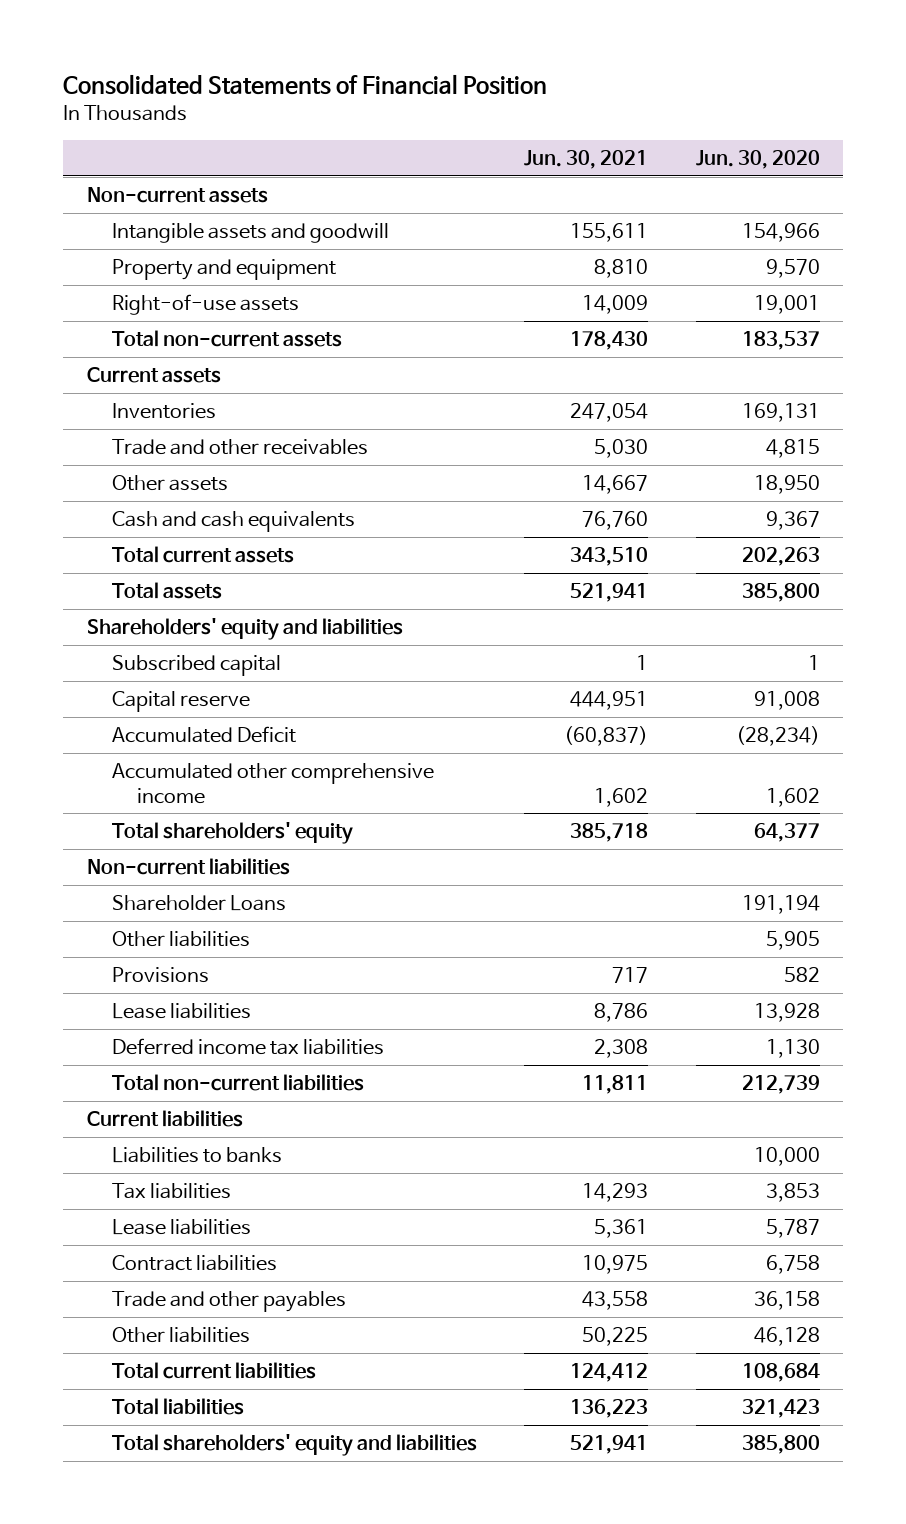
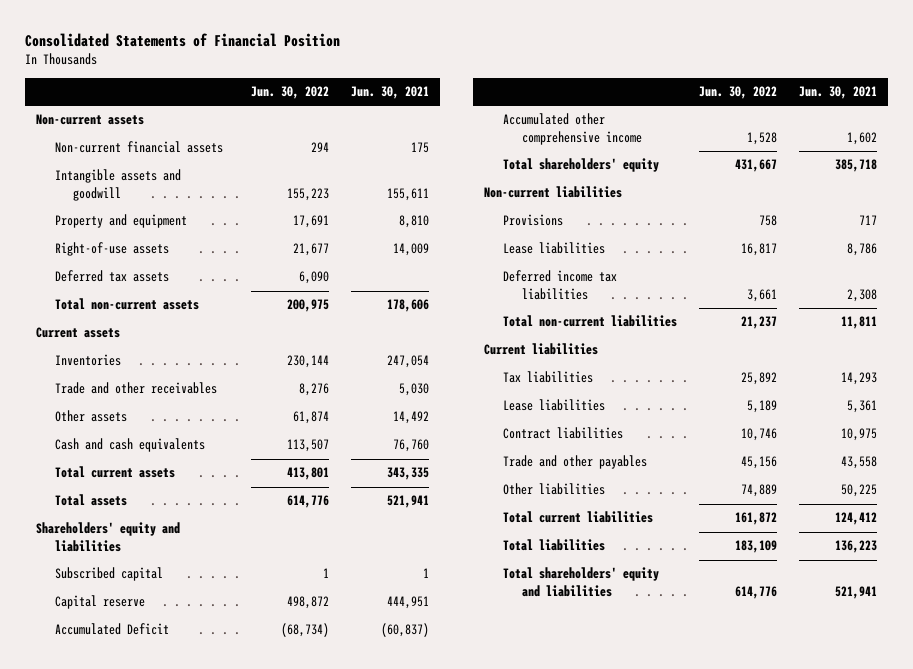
[695,149,820,169] Jun. 30, 2020 -> none
none -> [250,85,329,99] Jun. 30, 2022
none -> [54,141,223,154] Non-current financial assets
none -> [54,270,169,283] Deferred tax assets
[570,331,649,351] 178,430 -> [386,299,429,313] 178,606
[582,475,649,495] 14,667 -> [392,411,429,425] 14,492
[570,547,649,567] 343,510 -> [386,467,429,481] 343,335
[111,895,286,912] Shareholder Loans -> none
[111,931,250,948] Other liabilities -> none
[111,1147,282,1164] Liabilities to banks -> none

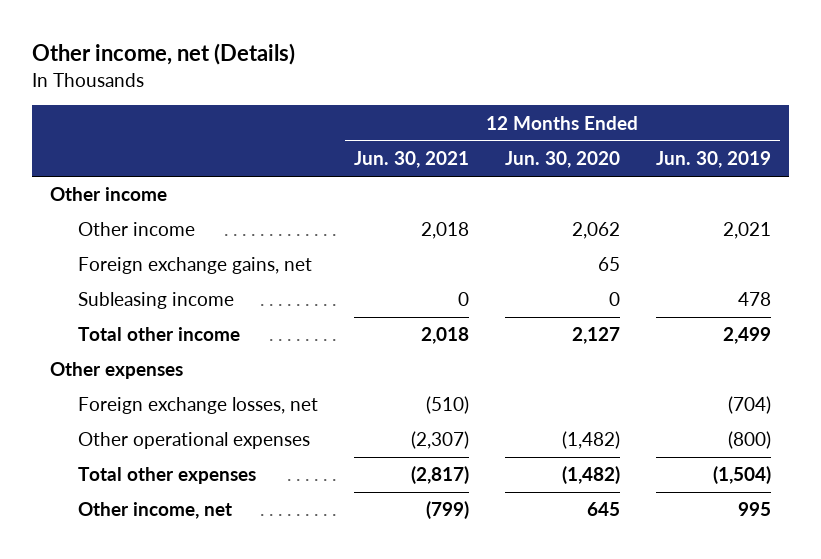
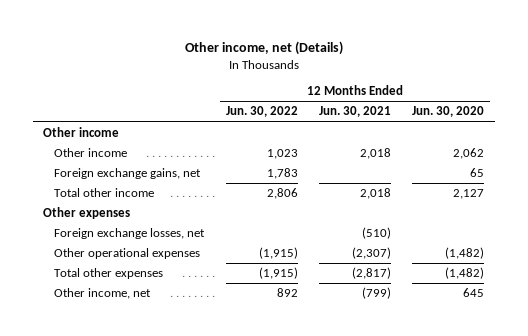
[655,151,771,169] Jun. 30, 2019 -> none
none -> [225,106,298,118] Jun. 30, 2022
[77,292,234,310] Subleasing income -> none

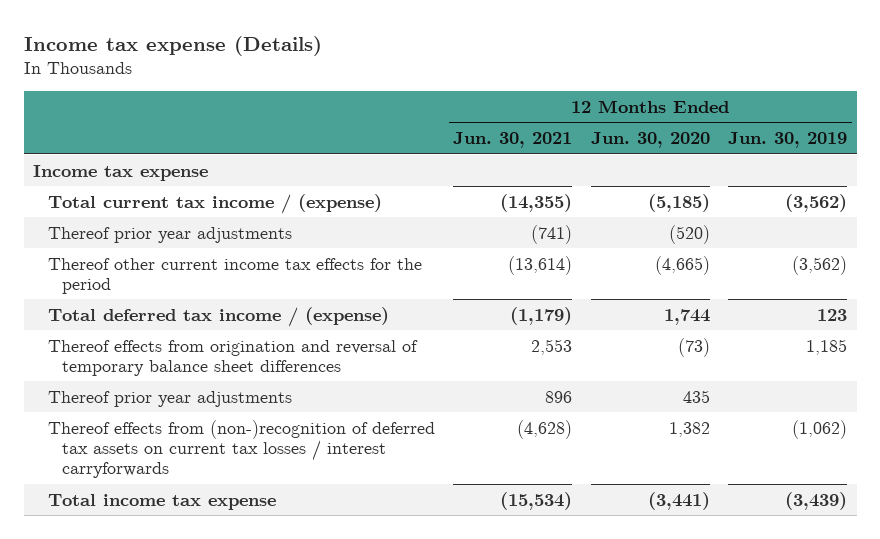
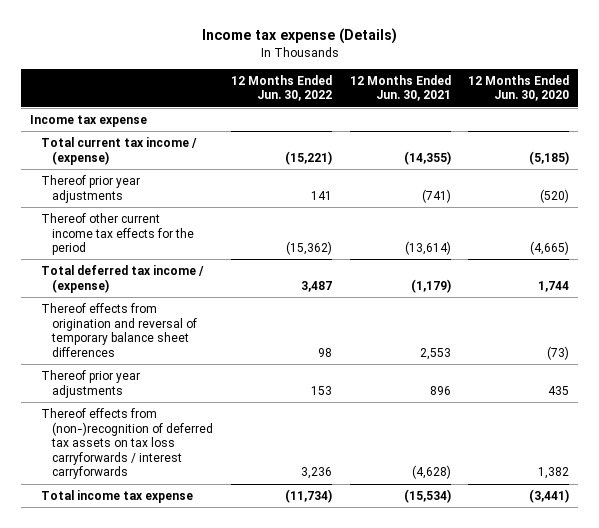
[728,132,848,149] Jun. 30, 2019 -> none
none -> [230,74,332,102] 12 Months Ended Jun. 30, 2022
[47,419,435,479] Thereof effects from (non-)recognition of deferred tax assets on current tax losses / interest carryforwards -> [41,407,214,480] Thereof effects from (non-)recognition of deferred tax assets on tax loss carryforwards / interest carryforwards

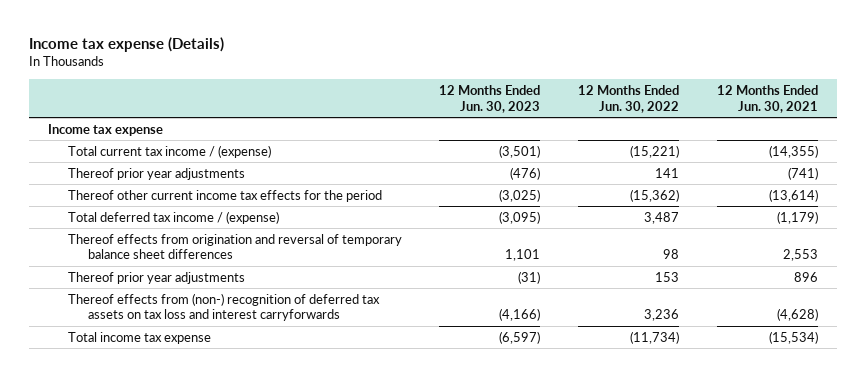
[468,74,570,102] 12 Months Ended Jun. 30, 2020 -> none
none -> [439,84,541,113] 12 Months Ended Jun. 30, 2023
[41,407,214,480] Thereof effects from (non-)recognition of deferred tax assets on tax loss carryforwards / interest carryforwards -> [67,292,380,322] Thereof effects from (non-) recognition of deferred tax assets on tax loss and interest carryforwards

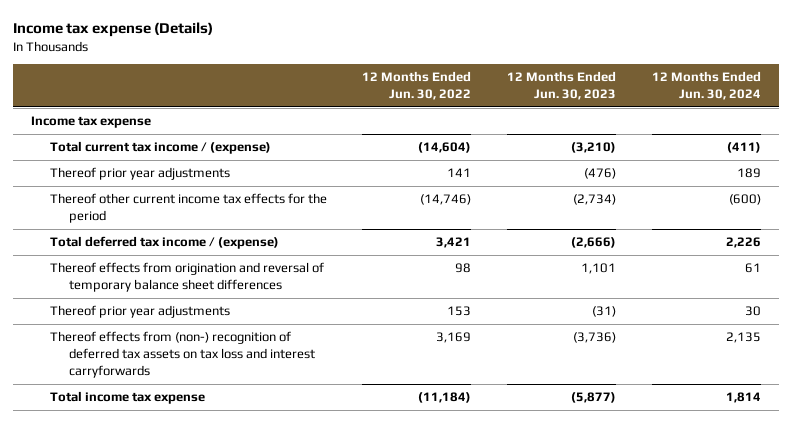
[716,84,818,113] 12 Months Ended Jun. 30, 2021 -> none
none -> [651,70,761,100] 12 Months Ended Jun. 30, 2024
[499,144,541,158] (3,501) -> [571,142,617,154] (3,210)
[630,144,680,158] (15,221) -> [418,142,472,154] (14,604)
[499,188,541,202] (3,025) -> [573,194,617,206] (2,734)
[630,188,680,202] (15,362) -> [420,194,472,206] (14,746)
[499,210,541,224] (3,095) -> [571,237,617,249] (2,666)
[644,211,680,224] 3,487 -> [436,237,472,249] 3,421
[499,308,541,322] (4,166) -> [573,332,617,344] (3,736)
[644,309,680,322] 3,236 -> [436,332,472,344] 3,169
[499,330,541,344] (6,597) -> [571,392,617,404] (5,877)
[630,330,680,344] (11,734) -> [418,392,472,404] (11,184)

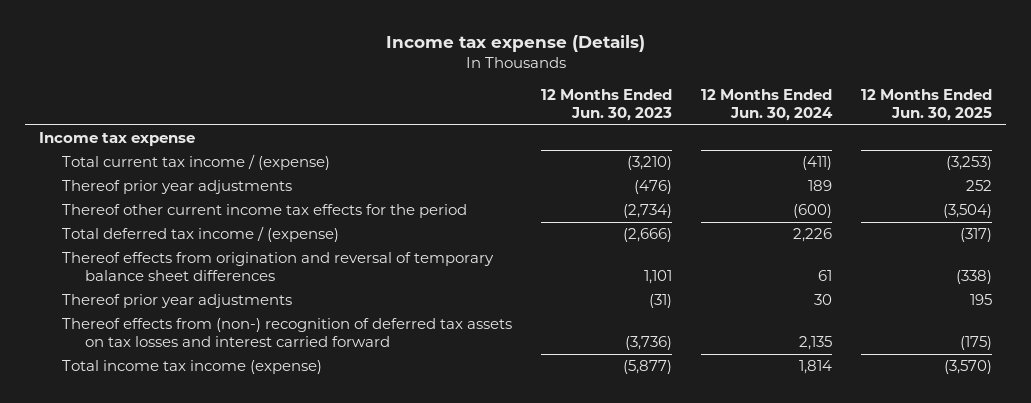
[362,70,472,100] 12 Months Ended Jun. 30, 2022 -> none
none -> [860,89,992,122] 12 Months Ended Jun. 30, 2025
[49,331,315,379] Thereof effects from (non-) recognition of deferred tax assets on tax loss and interest carryforwards -> [62,318,513,347] Thereof effects from (non-) recognition of deferred tax assets on tax losses and interest carried forward
[49,391,205,405] Total income tax expense -> [62,360,323,375] Total income tax income (expense)

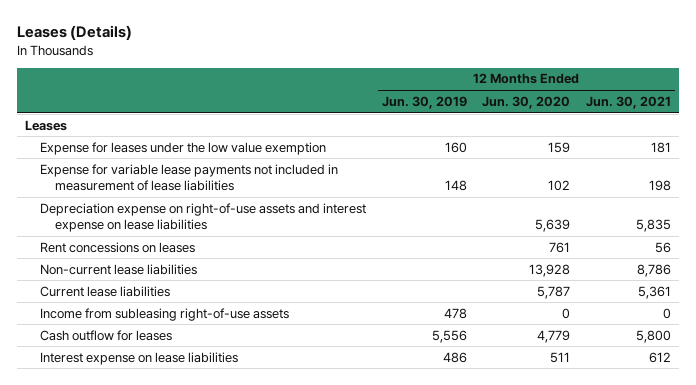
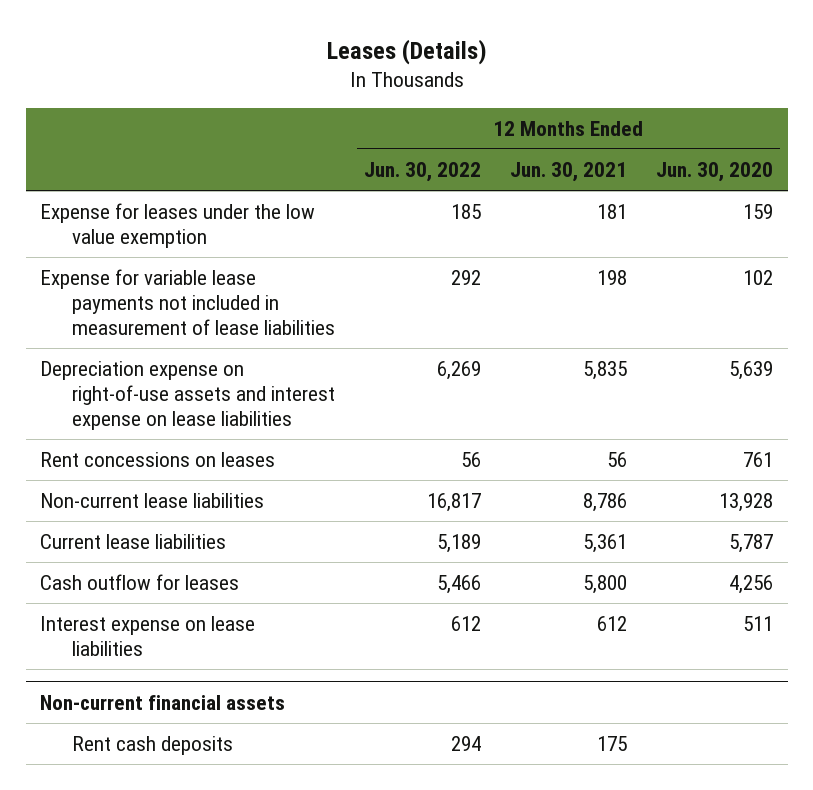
[381,95,467,109] Jun. 30, 2019 -> none
none -> [363,161,481,182] Jun. 30, 2022
[25,119,68,131] Leases -> none
[40,307,290,321] Income from subleasing right-of-use assets -> none
[537,329,571,343] 4,779 -> [729,575,774,595] 4,256
none -> [40,694,286,710] Non-current financial assets
none -> [71,736,233,756] Rent cash deposits

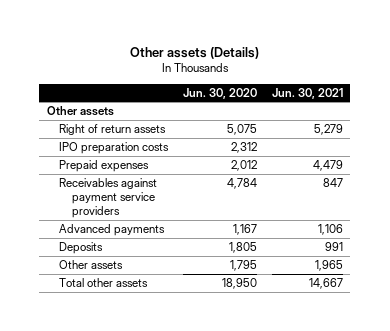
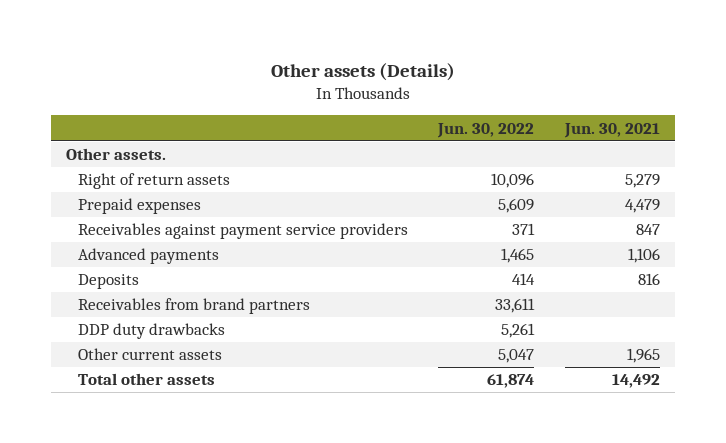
[183,87,258,99] Jun. 30, 2020 -> none
none -> [437,122,535,138] Jun. 30, 2022
[46,105,114,116] Other assets -> [66,148,167,161] Other assets.
[59,141,170,154] IPO preparation costs -> none
[324,241,343,251] 991 -> [637,273,660,286] 816
none -> [77,298,310,315] Receivables from brand partners
none -> [77,323,225,340] DDP duty drawbacks
[59,259,124,269] Other assets -> [77,348,222,361] Other current assets
[308,277,343,289] 14,667 -> [611,374,660,389] 14,492

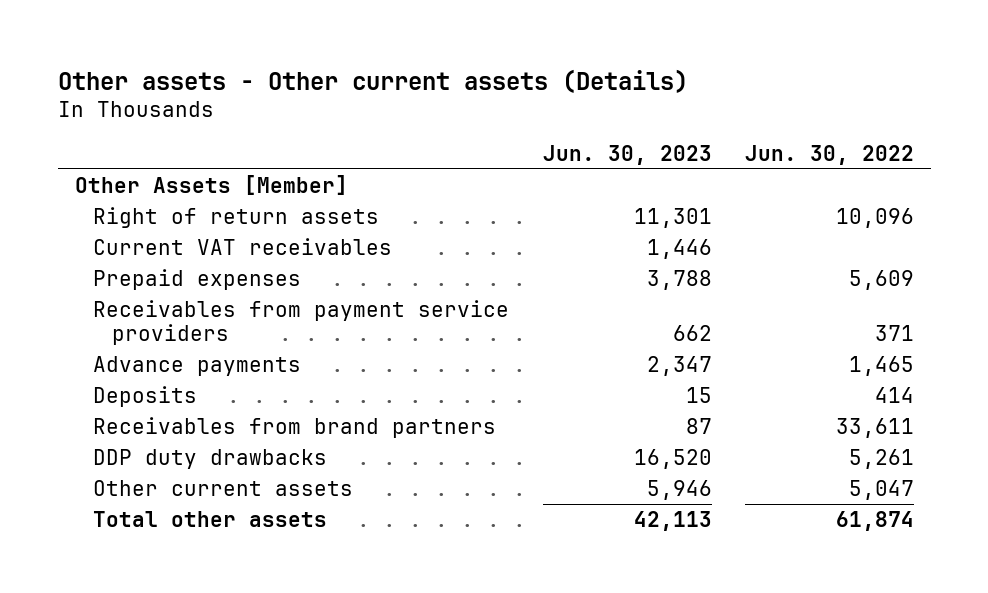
[271,62,456,81] Other assets (Details) -> [57,68,688,93] Other assets - Other current assets (Details)
[563,122,660,138] Jun. 30, 2021 -> none
none -> [542,144,712,165] Jun. 30, 2023
[66,148,167,161] Other assets. -> [74,174,348,195] Other Assets [Member]
none -> [93,237,393,255] Current VAT receivables
[77,223,408,240] Receivables against payment service providers -> [93,299,510,345] Receivables from payment service providers
[77,248,219,265] Advanced payments -> [93,355,302,376] Advance payments

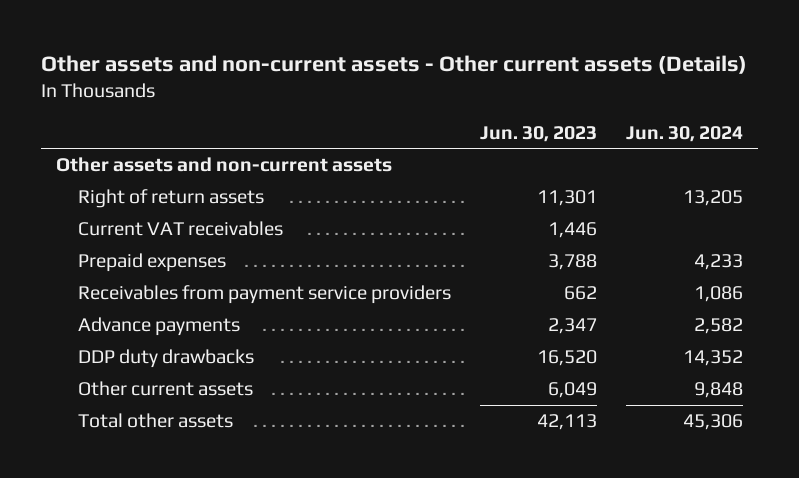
[57,68,688,93] Other assets - Other current assets (Details) -> [41,55,748,75] Other assets and non-current assets - Other current assets (Details)
[744,144,914,165] Jun. 30, 2022 -> none
none -> [626,125,744,142] Jun. 30, 2024
[74,174,348,195] Other Assets [Member] -> [55,157,392,173] Other assets and non-current assets
[93,385,198,407] Deposits -> none
[93,416,497,438] Receivables from brand partners -> none
[646,479,712,500] 5,946 -> [547,382,597,399] 6,049

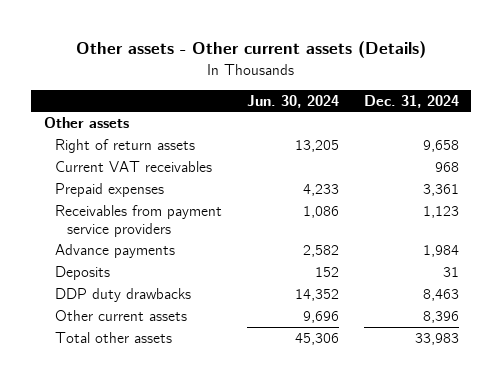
[41,55,748,75] Other assets and non-current assets - Other current assets (Details) -> [76,41,427,59] Other assets - Other current assets (Details)
[479,125,597,142] Jun. 30, 2023 -> none
none -> [363,94,459,108] Dec. 31, 2024
[55,157,392,173] Other assets and non-current assets -> [43,117,129,129] Other assets
none -> [55,266,111,281] Deposits
[694,382,744,399] 9,848 -> [302,311,339,324] 9,696

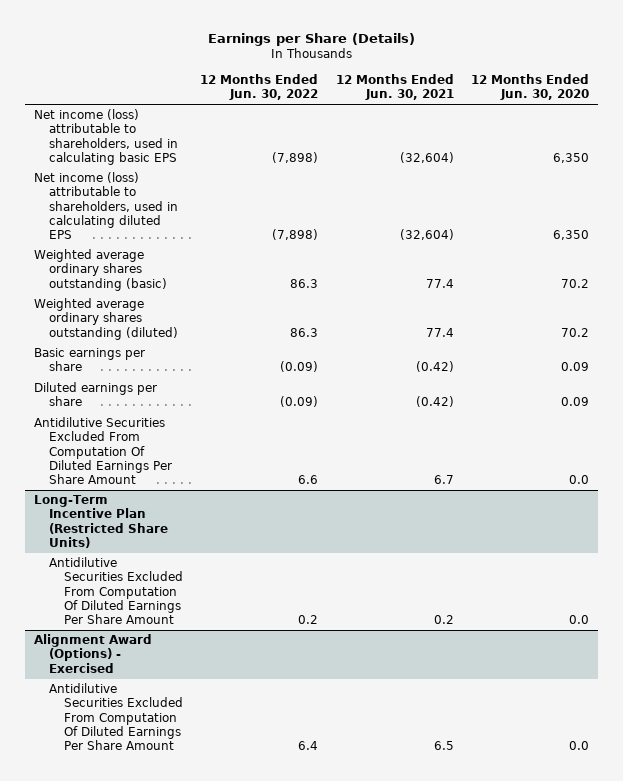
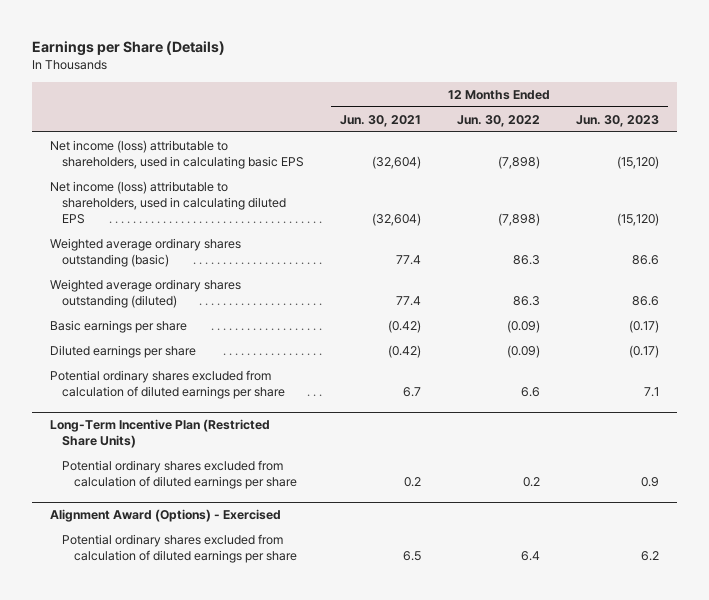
[471,73,590,101] 12 Months Ended Jun. 30, 2020 -> none
none -> [575,114,659,127] Jun. 30, 2023
[33,417,172,484] Antidilutive Securities Excluded From Computation Of Diluted Earnings Per Share Amount -> [50,369,286,400] Potential ordinary shares excluded from calculation of diluted earnings per share
[48,557,184,624] Antidilutive Securities Excluded From Computation Of Diluted Earnings Per Share Amount -> [62,459,297,490] Potential ordinary shares excluded from calculation of diluted earnings per share
[48,683,184,750] Antidilutive Securities Excluded From Computation Of Diluted Earnings Per Share Amount -> [62,533,297,564] Potential ordinary shares excluded from calculation of diluted earnings per share

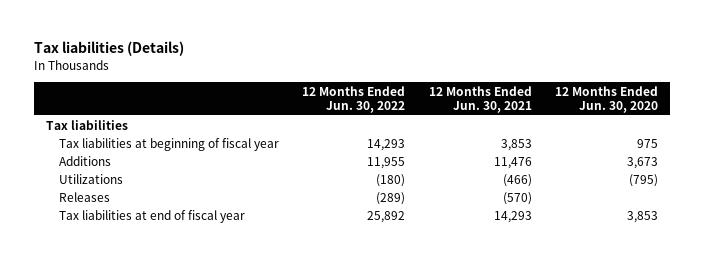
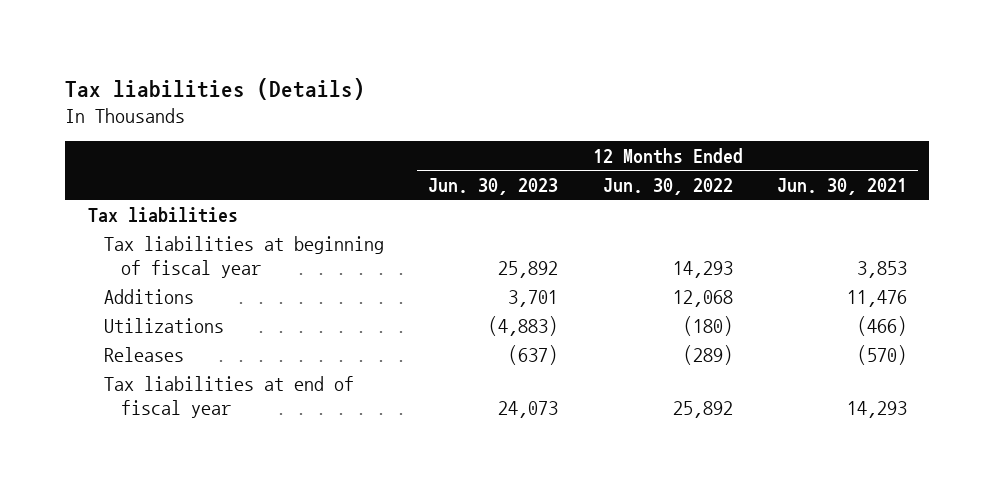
[555,85,659,114] 12 Months Ended Jun. 30, 2020 -> none
none -> [428,178,559,196] Jun. 30, 2023
[367,156,406,169] 11,955 -> [672,289,733,307] 12,068

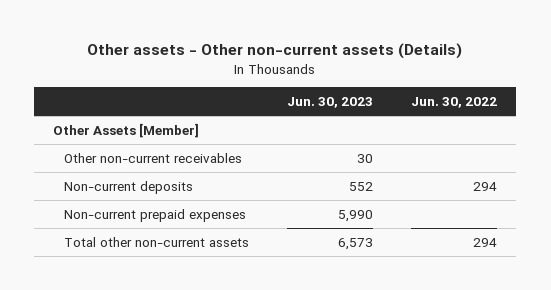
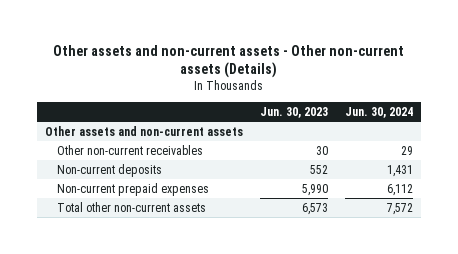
[87,43,463,60] Other assets - Other non-current assets (Details) -> [53,44,405,79] Other assets and non-current assets - Other non-current assets (Details)
[411,97,498,109] Jun. 30, 2022 -> none
none -> [344,106,413,118] Jun. 30, 2024
[53,122,200,138] Other Assets [Member] -> [45,125,244,136] Other assets and non-current assets

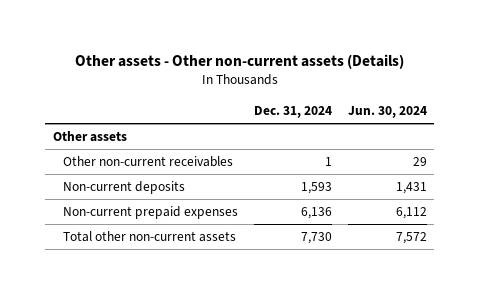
[53,44,405,79] Other assets and non-current assets - Other non-current assets (Details) -> [74,53,404,69] Other assets - Other non-current assets (Details)
[260,106,329,118] Jun. 30, 2023 -> none
none -> [253,106,332,119] Dec. 31, 2024
[45,125,244,136] Other assets and non-current assets -> [52,131,127,143] Other assets

